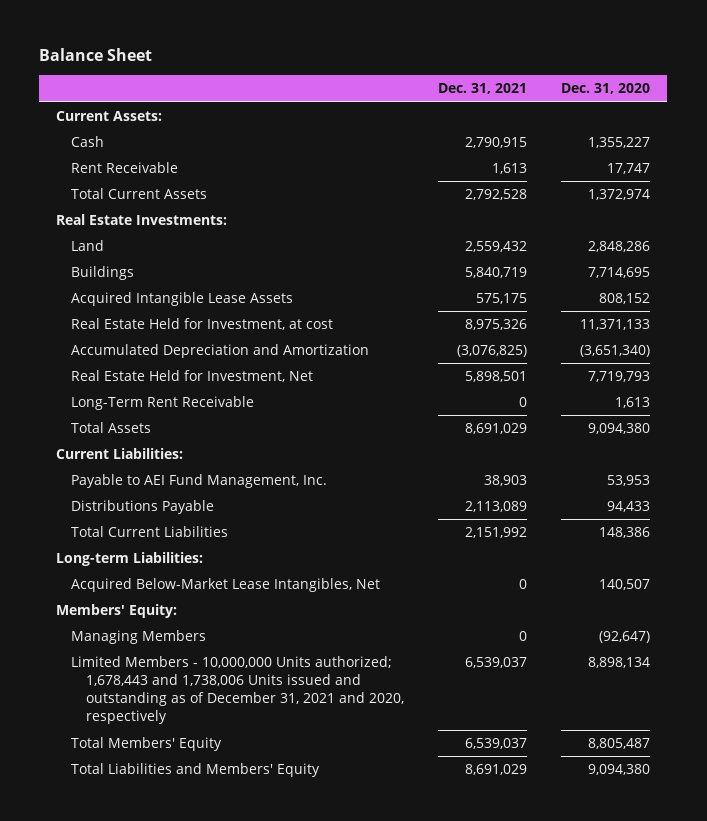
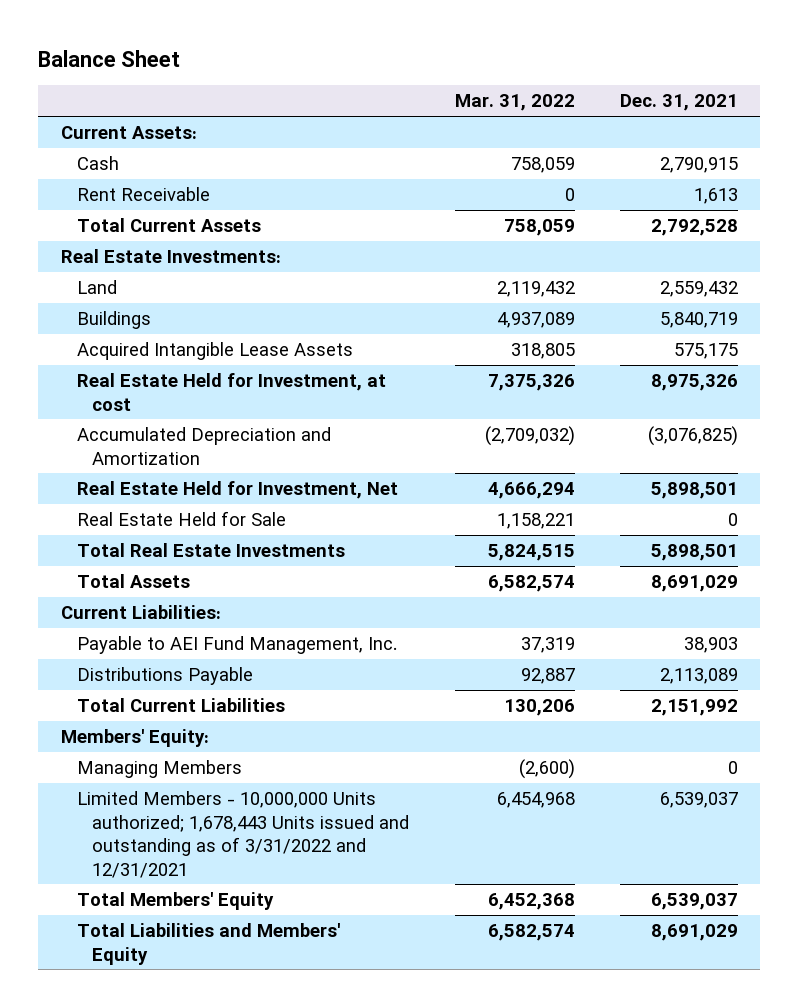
[561,83,651,95] Dec. 31, 2020 -> none
none -> [454,94,575,112] Mar. 31, 2022
[71,396,255,411] Long-Term Rent Receivable -> none
none -> [76,510,286,526] Real Estate Held for Sale
none -> [76,542,345,557] Total Real Estate Investments
[56,552,204,567] Long-term Liabilities: -> none
[71,578,381,593] Acquired Below-Market Lease Intangibles, Net -> none
[71,656,404,725] Limited Members - 10,000,000 Units authorized; 1,678,443 and 1,738,006 Units issued and outstanding as of December 31, 2021 and 2020, respectively -> [76,790,410,878] Limited Members - 10,000,000 Units authorized; 1,678,443 Units issued and outstanding as of 3/31/2022 and 12/31/2021

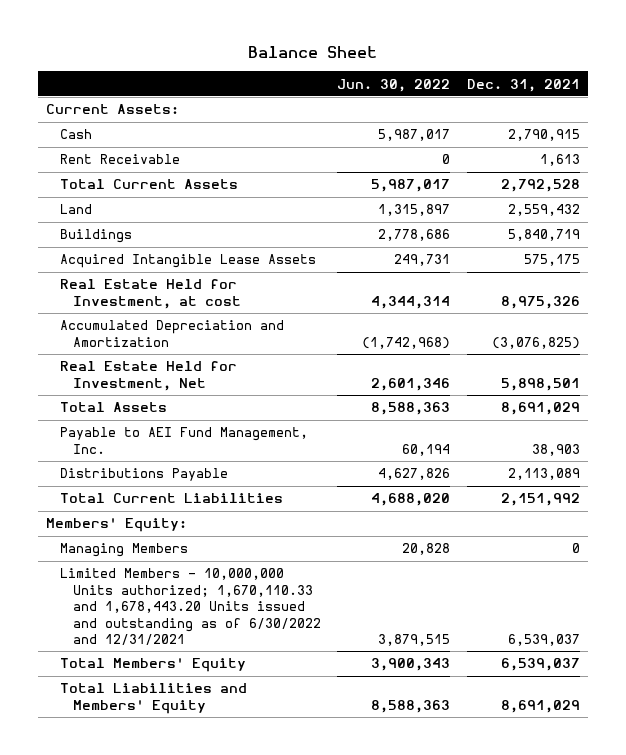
[454,94,575,112] Mar. 31, 2022 -> none
none -> [337,78,451,92] Jun. 30, 2022
[60,248,281,263] Real Estate Investments: -> none
[76,510,286,526] Real Estate Held for Sale -> none
[76,542,345,557] Total Real Estate Investments -> none
[60,604,221,619] Current Liabilities: -> none
[76,790,410,878] Limited Members - 10,000,000 Units authorized; 1,678,443 Units issued and outstanding as of 3/31/2022 and 12/31/2021 -> [59,568,322,645] Limited Members - 10,000,000 Units authorized; 1,670,110.33 and 1,678,443.20 Units issued and outstanding as of 6/30/2022 and 12/31/2021

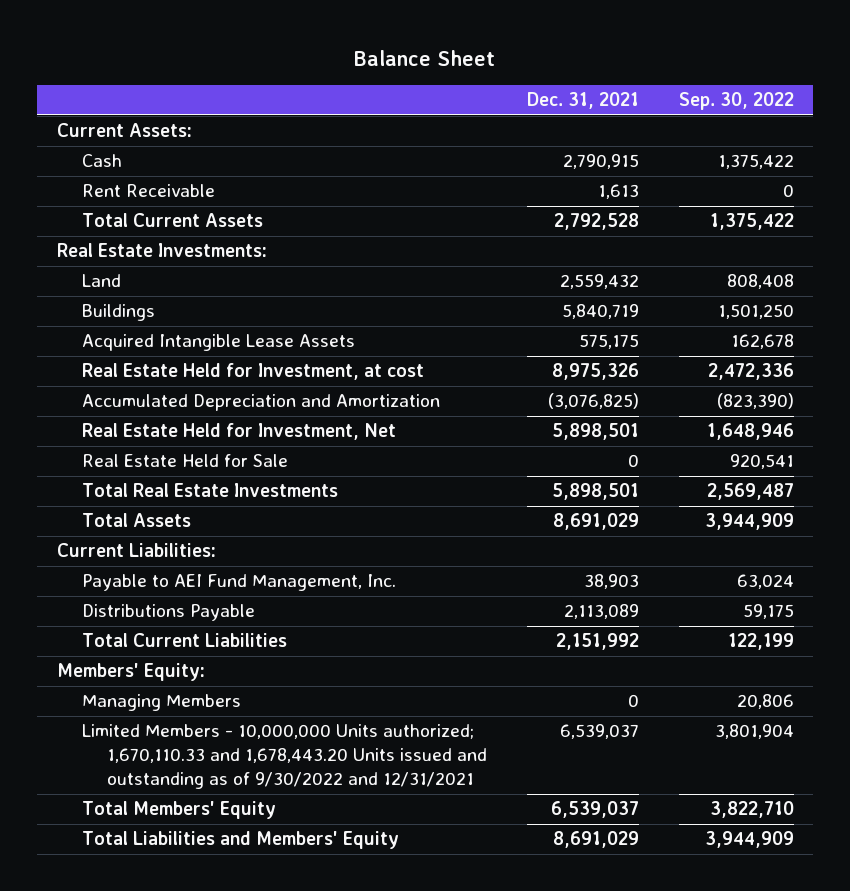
[337,78,451,92] Jun. 30, 2022 -> none
none -> [678,91,794,110] Sep. 30, 2022
none -> [56,243,267,258] Real Estate Investments:
none -> [81,454,288,468] Real Estate Held for Sale
none -> [81,483,338,498] Total Real Estate Investments
none -> [56,543,216,558] Current Liabilities:
[59,568,322,645] Limited Members - 10,000,000 Units authorized; 1,670,110.33 and 1,678,443.20 Units issued and outstanding as of 6/30/2022 and 12/31/2021 -> [81,724,487,790] Limited Members - 10,000,000 Units authorized; 1,670,110.33 and 1,678,443.20 Units issued and outstanding as of 9/30/2022 and 12/31/2021

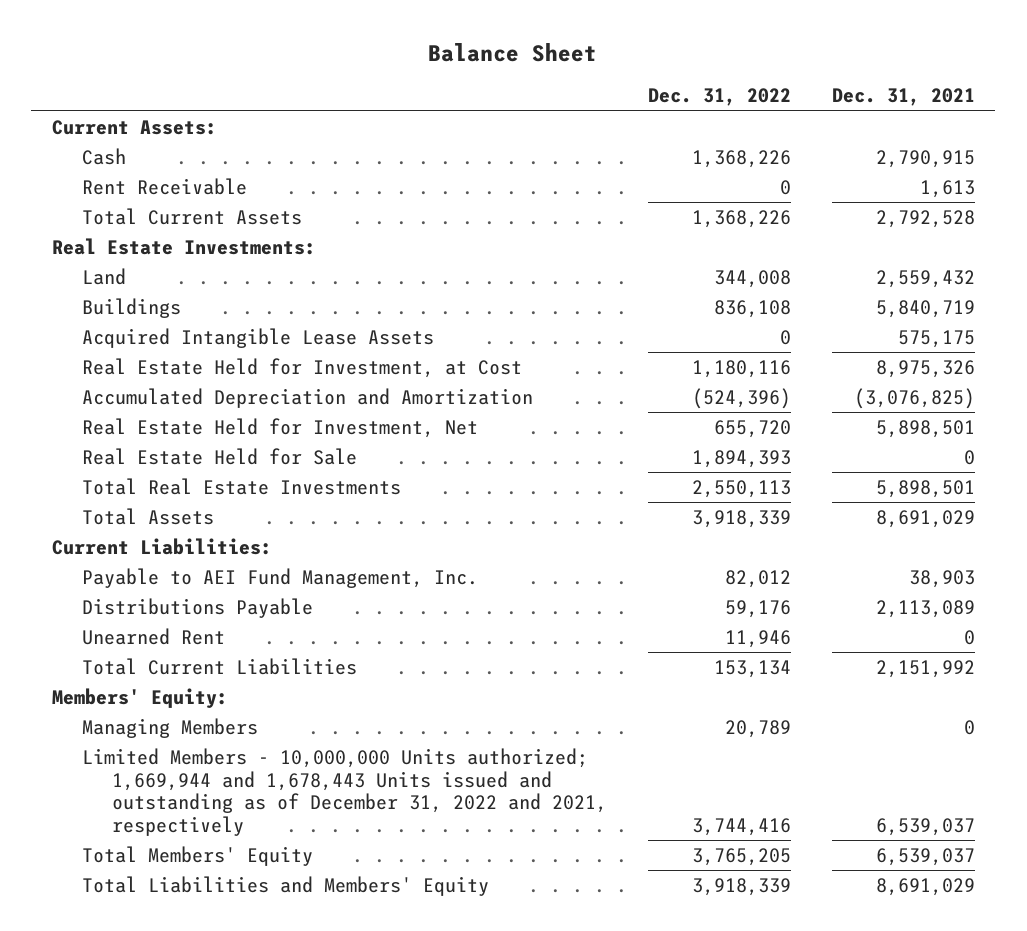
[678,91,794,110] Sep. 30, 2022 -> none
none -> [647,88,791,107] Dec. 31, 2022
[81,363,424,381] Real Estate Held for Investment, at cost -> [81,357,522,378] Real Estate Held for Investment, at Cost
none -> [81,627,225,645] Unearned Rent
[81,724,487,790] Limited Members - 10,000,000 Units authorized; 1,670,110.33 and 1,678,443.20 Units issued and outstanding as of 9/30/2022 and 12/31/2021 -> [81,747,607,837] Limited Members - 10,000,000 Units authorized; 1,669,944 and 1,678,443 Units issued and outstanding as of December 31, 2022 and 2021, respectively

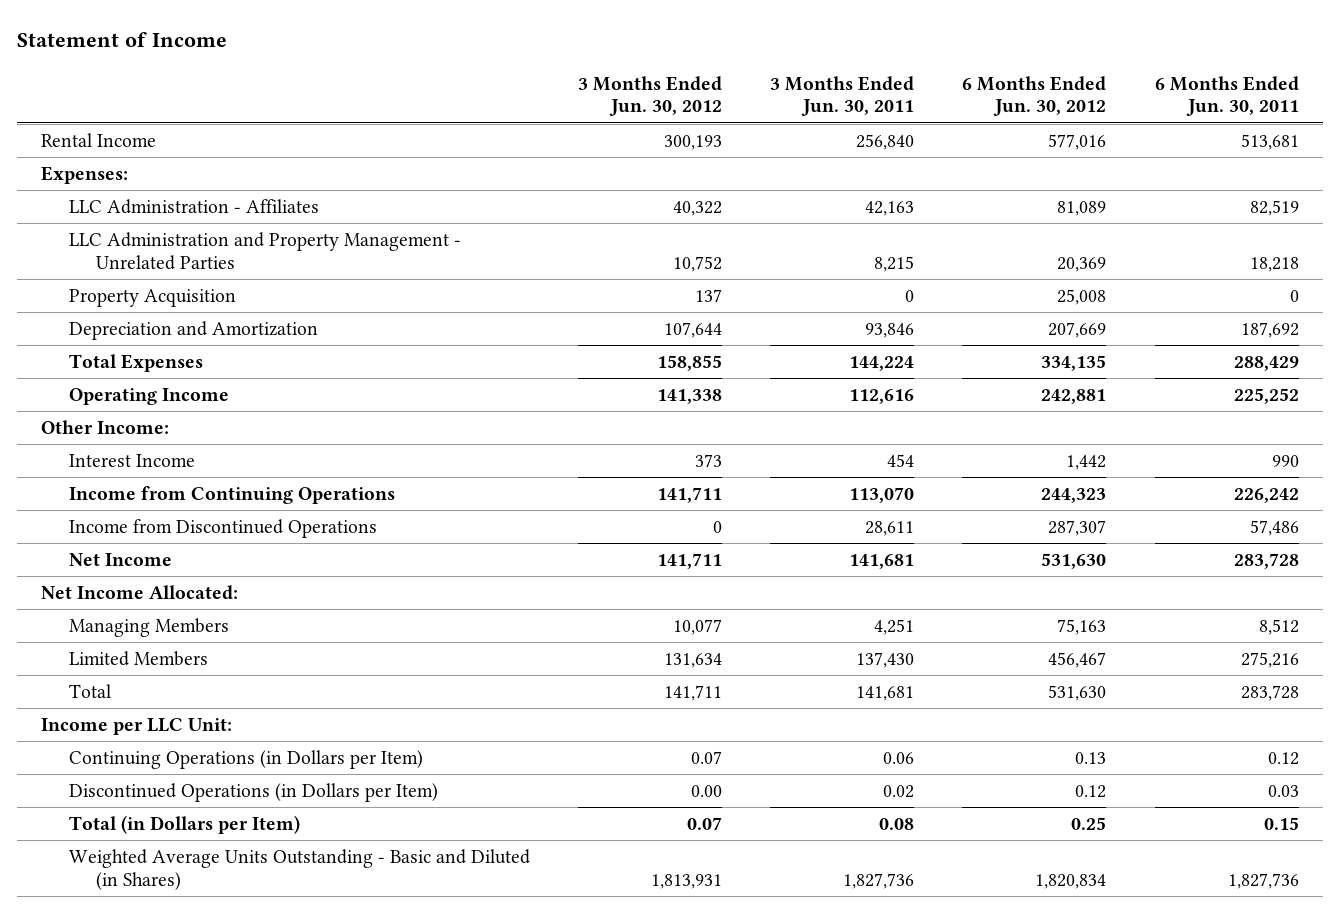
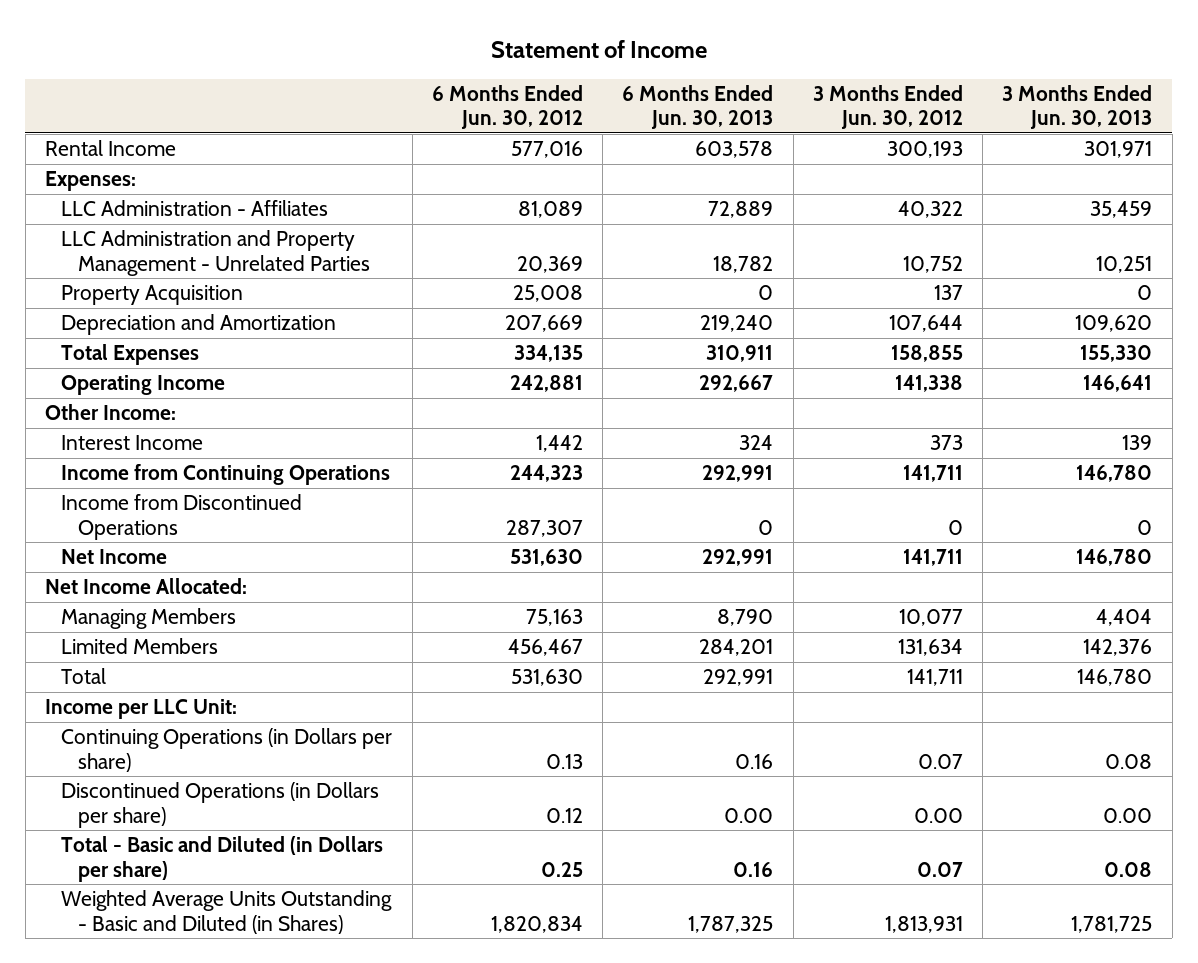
[770,75,915,117] 3 Months Ended Jun. 30, 2011 -> none
[1154,75,1299,117] 6 Months Ended Jun. 30, 2011 -> none
none -> [622,84,774,130] 6 Months Ended Jun. 30, 2013
none -> [1002,84,1153,130] 3 Months Ended Jun. 30, 2013
[68,749,423,769] Continuing Operations (in Dollars per Item) -> [61,728,393,772] Continuing Operations (in Dollars per share)
[68,782,438,802] Discontinued Operations (in Dollars per Item) -> [61,782,380,828] Discontinued Operations (in Dollars per share)
[68,814,300,834] Total (in Dollars per Item) -> [61,836,384,882] Total - Basic and Diluted (in Dollars per share)

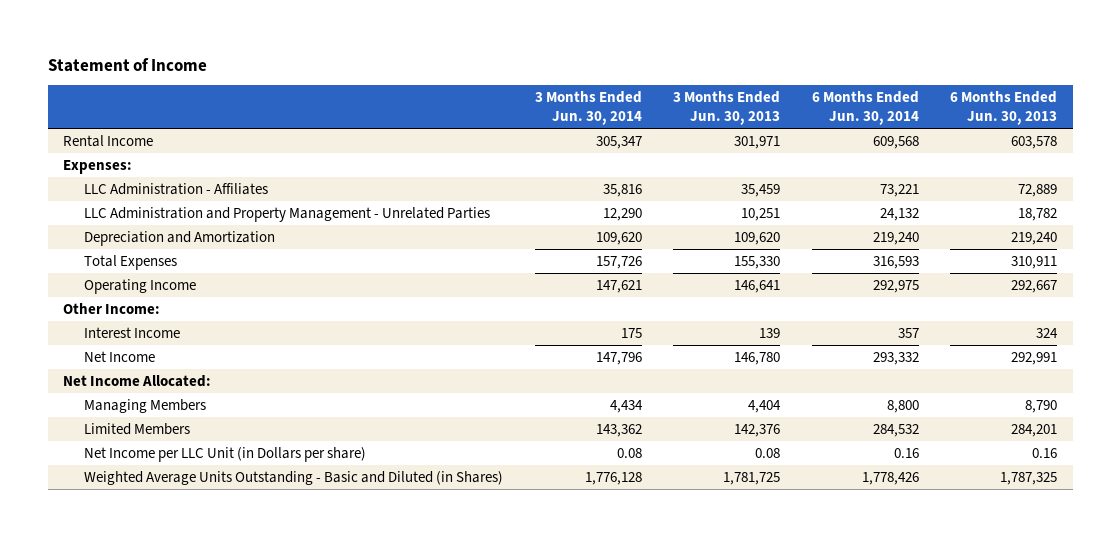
[431,84,583,130] 6 Months Ended Jun. 30, 2012 -> none
[812,84,963,130] 3 Months Ended Jun. 30, 2012 -> none
none -> [534,91,642,126] 3 Months Ended Jun. 30, 2014
none -> [811,91,919,126] 6 Months Ended Jun. 30, 2014
[61,285,244,306] Property Acquisition -> none
[61,464,391,486] Income from Continuing Operations -> none
[61,494,303,540] Income from Discontinued Operations -> none
[61,668,107,685] Total -> none
[45,699,238,720] Income per LLC Unit: -> none
[61,728,393,772] Continuing Operations (in Dollars per share) -> none
[61,782,380,828] Discontinued Operations (in Dollars per share) -> none
[61,836,384,882] Total - Basic and Diluted (in Dollars per share) -> [84,446,367,462] Net Income per LLC Unit (in Dollars per share)

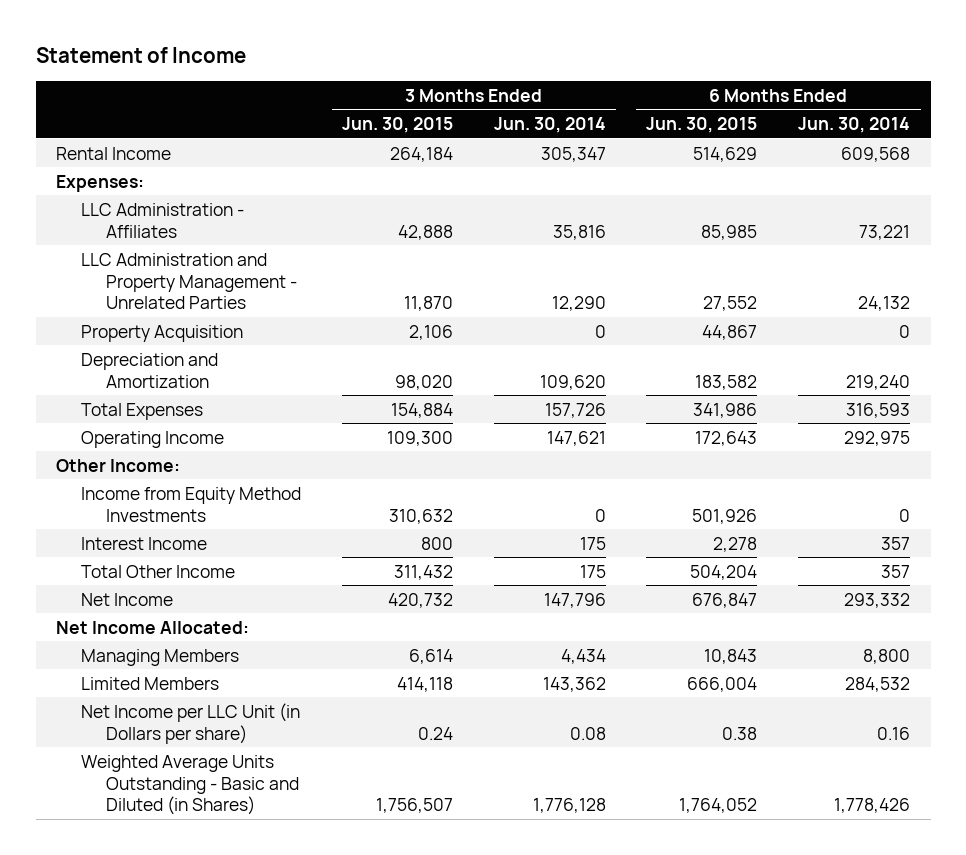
[673,91,781,126] 3 Months Ended Jun. 30, 2013 -> none
[950,91,1058,126] 6 Months Ended Jun. 30, 2013 -> none
none -> [341,116,453,133] Jun. 30, 2015
none -> [646,116,758,133] Jun. 30, 2015
none -> [80,324,243,342] Property Acquisition
none -> [80,486,301,522] Income from Equity Method Investments
none -> [80,564,235,578] Total Other Income

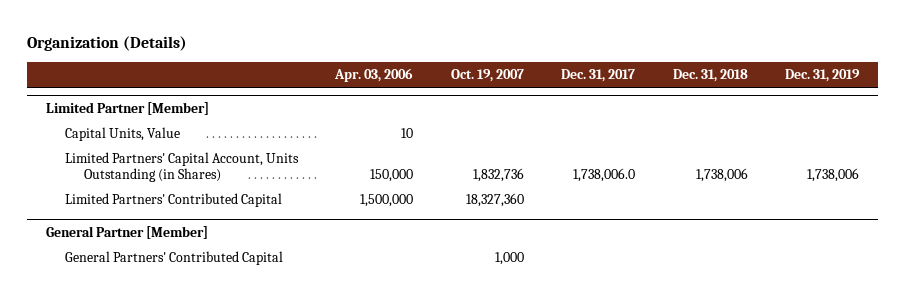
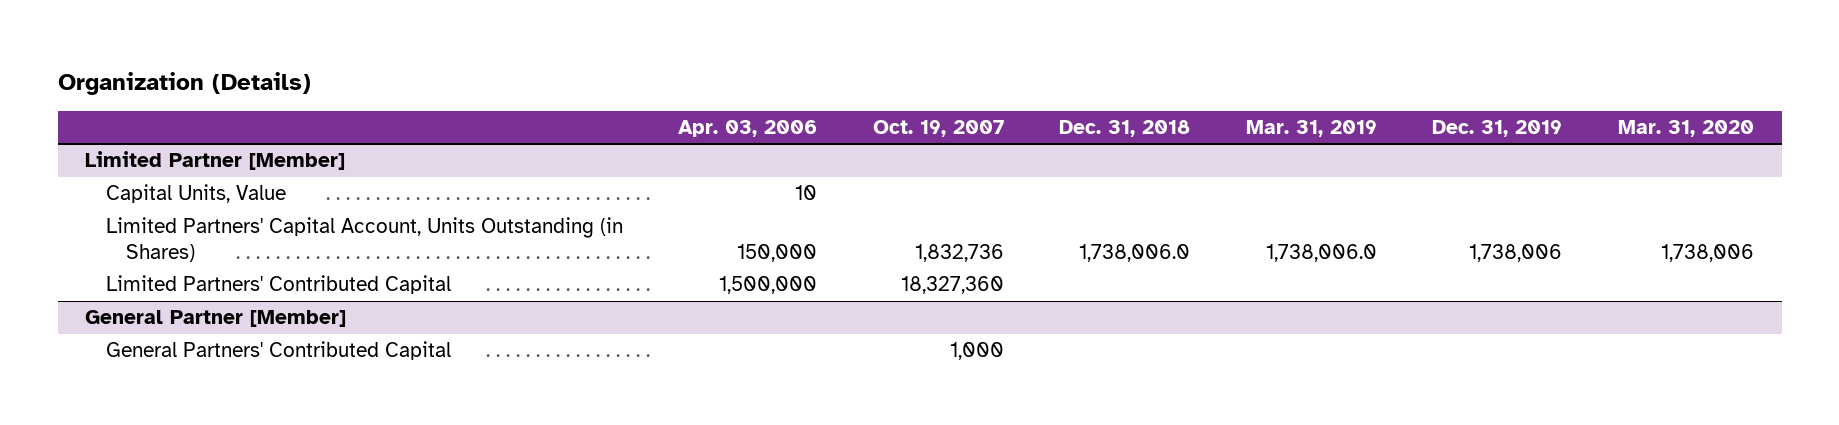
[561,69,636,83] Dec. 31, 2017 -> none
none -> [1245,120,1377,138] Mar. 31, 2019
none -> [1618,120,1755,138] Mar. 31, 2020
[695,168,748,183] 1,738,006 -> [1079,243,1191,262] 1,738,006.0

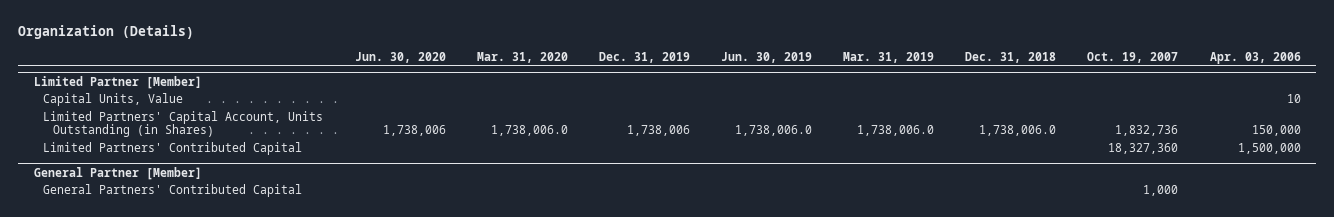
none -> [354,51,446,63] Jun. 30, 2020
none -> [720,51,812,63] Jun. 30, 2019
[1661,243,1755,262] 1,738,006 -> [490,125,568,137] 1,738,006.0

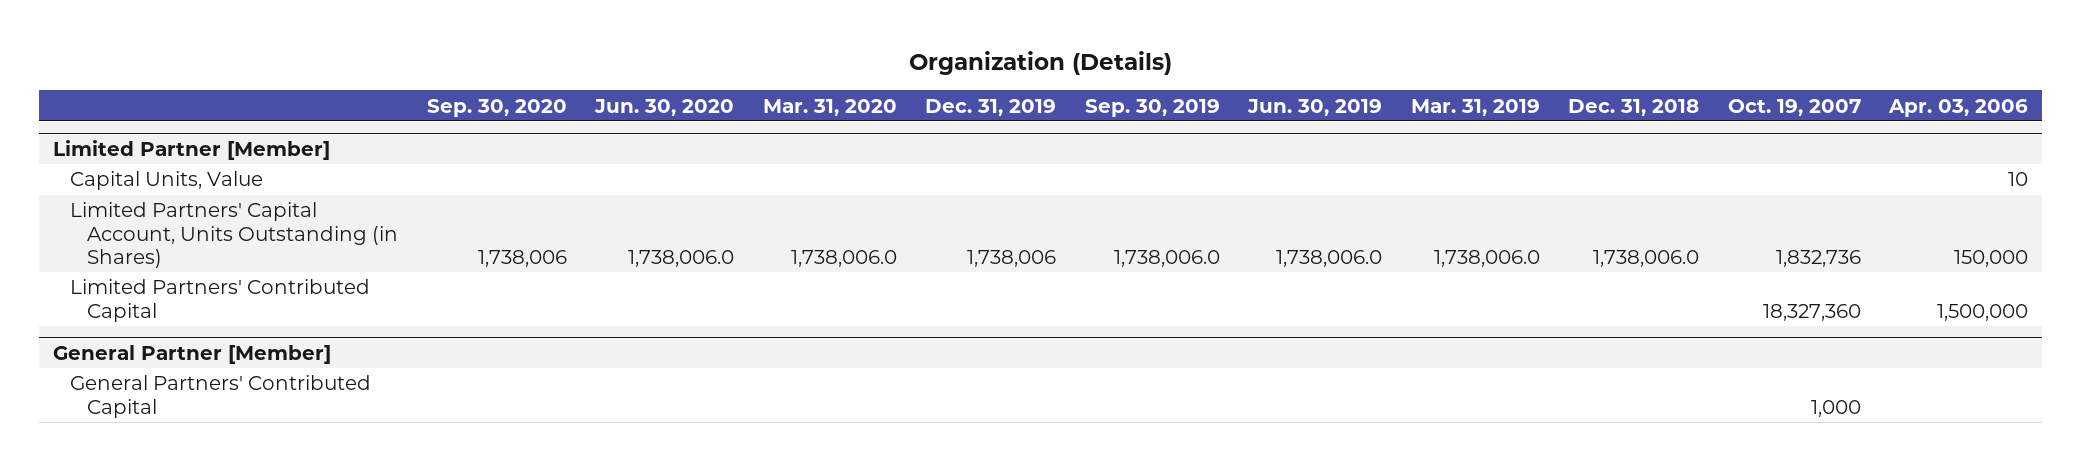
none -> [426,98,567,117] Sep. 30, 2020
none -> [1084,98,1220,117] Sep. 30, 2019
[382,125,446,137] 1,738,006 -> [628,250,735,268] 1,738,006.0

